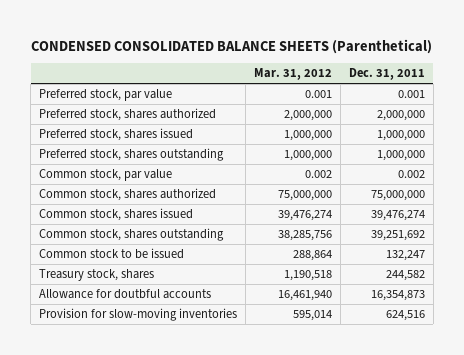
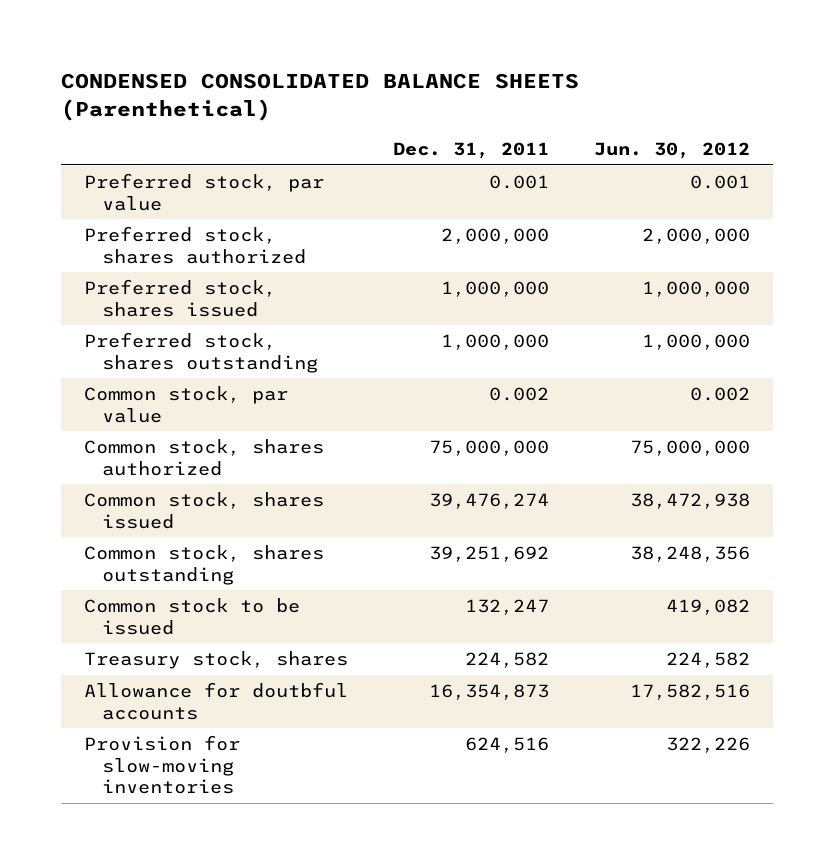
[254,68,333,81] Mar. 31, 2012 -> none
none -> [594,142,751,160] Jun. 30, 2012
[385,270,425,282] 244,582 -> [465,651,550,668] 224,582

